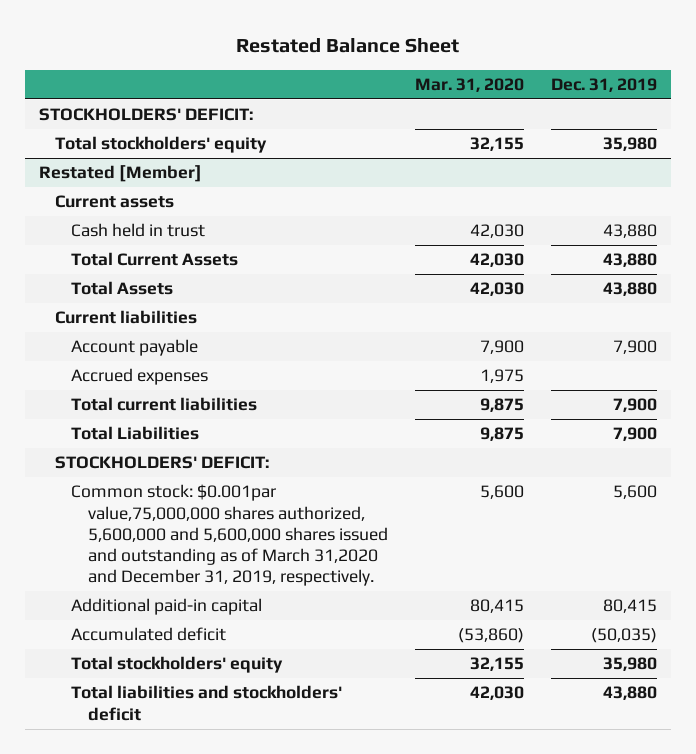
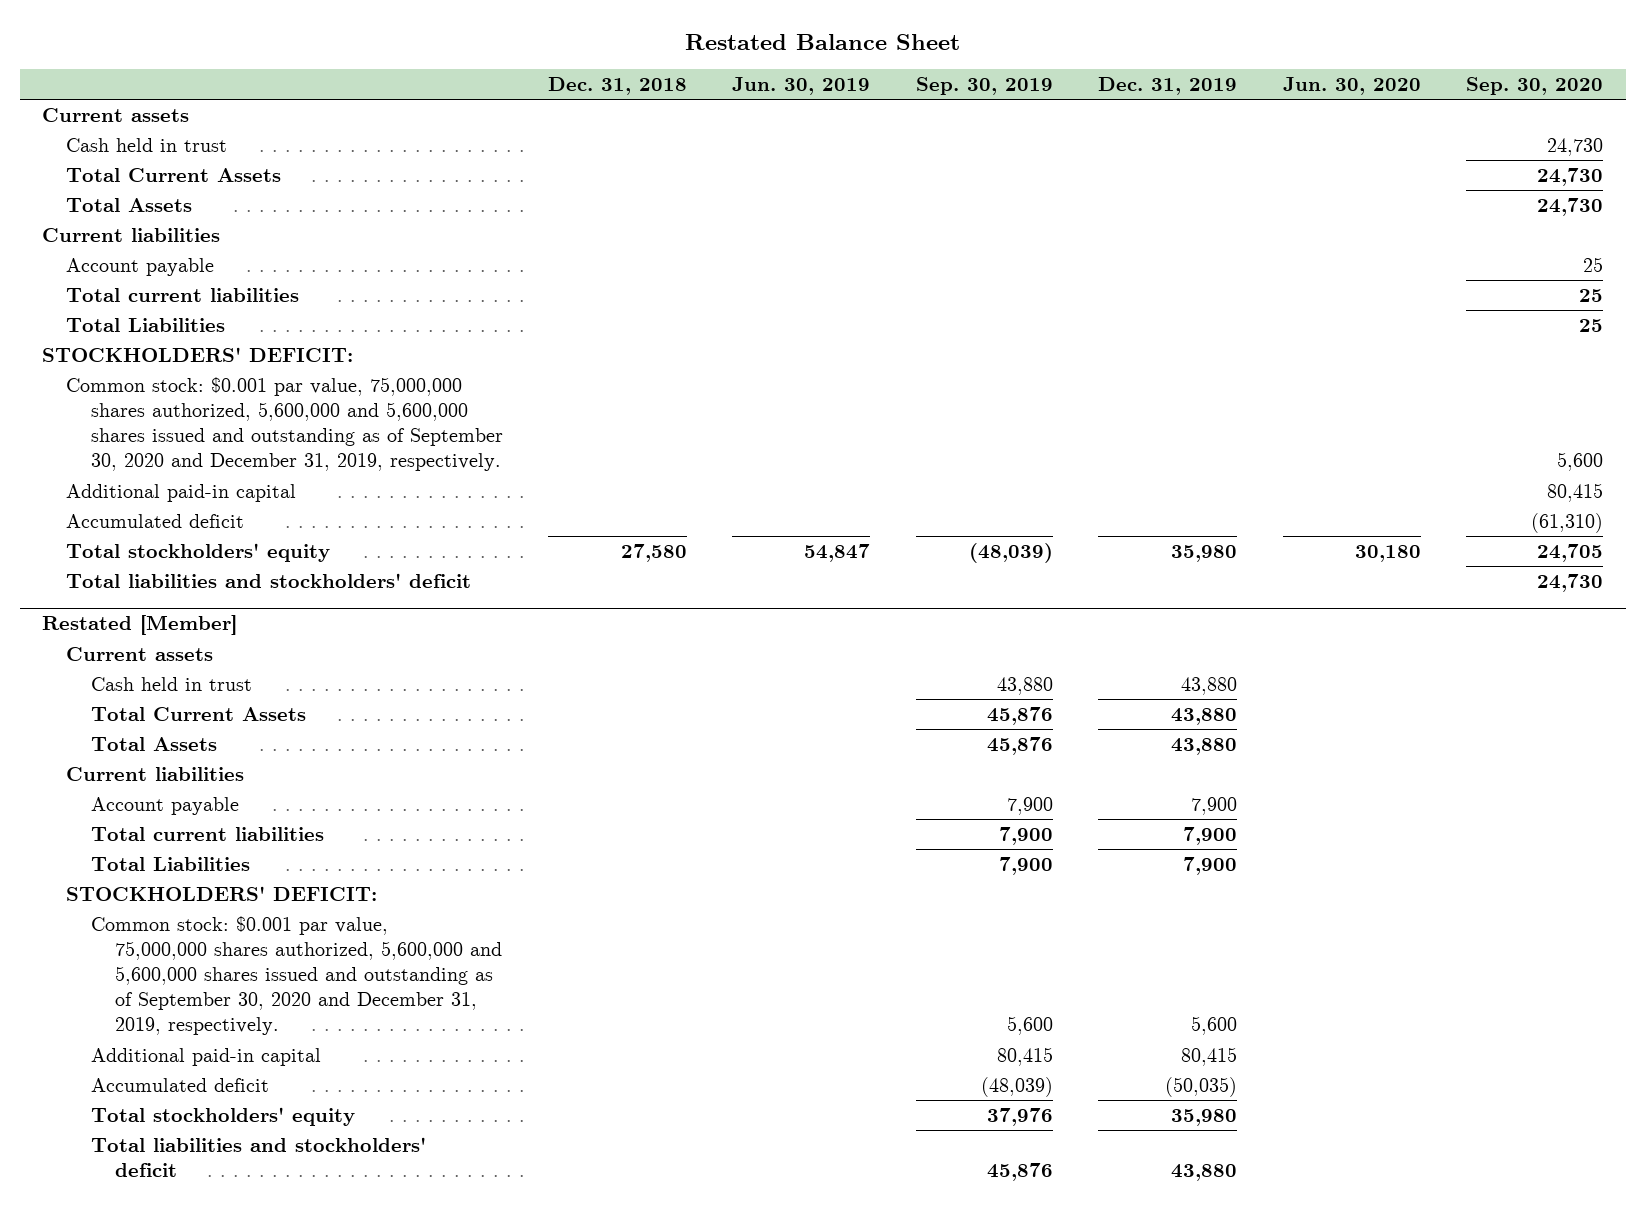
[415,77,525,92] Mar. 31, 2020 -> none
none -> [548,76,688,95] Dec. 31, 2018
none -> [732,76,871,95] Jun. 30, 2019
none -> [915,76,1053,95] Sep. 30, 2019
none -> [1282,76,1421,95] Jun. 30, 2020
none -> [1466,76,1604,95] Sep. 30, 2020
none -> [42,107,190,122] Current assets
none -> [66,137,228,152] Cash held in trust
none -> [66,167,282,182] Total Current Assets
none -> [66,197,193,212] Total Assets
none -> [42,227,221,242] Current liabilities
none -> [66,257,215,276] Account payable
none -> [66,287,300,302] Total current liabilities
none -> [66,317,226,332] Total Liabilities
none -> [66,376,503,472] Common stock: $0.001 par value, 75,000,000 shares authorized, 5,600,000 and 5,600,000 shares issued and outstanding as of September 30, 2020 and December 31, 2019, respectively.
none -> [66,483,297,502] Additional paid-in capital
none -> [66,513,245,528] Accumulated deficit
none -> [66,572,472,588] Total liabilities and stockholders' deficit
[71,368,209,386] Accrued expenses -> none
[71,484,388,587] Common stock: $0.001par value,75,000,000 shares authorized, 5,600,000 and 5,600,000 shares issued and outstanding as of March 31,2020 and December 31, 2019, respectively. -> [90,915,502,1036] Common stock: $0.001 par value, 75,000,000 shares authorized, 5,600,000 and 5,600,000 shares issued and outstanding as of September 30, 2020 and December 31, 2019, respectively.

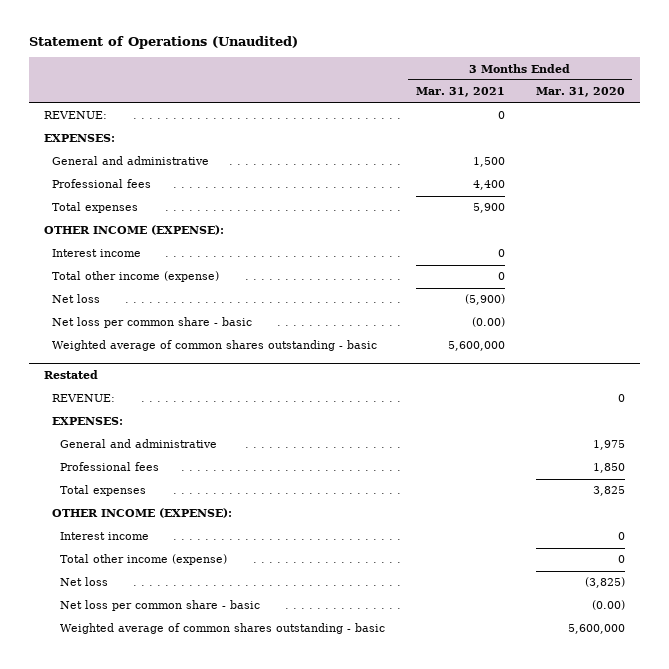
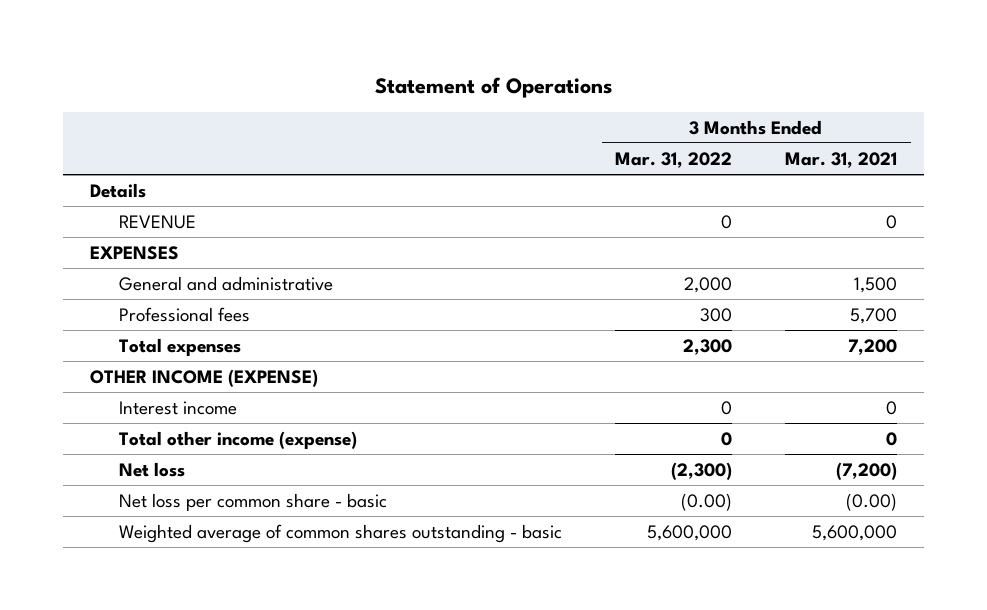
[29,36,299,50] Statement of Operations (Unaudited) -> [374,76,612,98] Statement of Operations
[535,87,625,98] Mar. 31, 2020 -> none
none -> [614,151,732,168] Mar. 31, 2022
none -> [89,182,146,198] Details
[44,111,108,120] REVENUE: -> [118,214,196,229] REVENUE
[44,134,116,143] EXPENSES: -> [89,245,179,260] EXPENSES
[473,180,506,191] 4,400 -> [850,307,898,324] 5,700
[473,203,506,214] 5,900 -> [848,338,898,355] 7,200
[44,225,225,236] OTHER INCOME (EXPENSE): -> [89,368,318,387] OTHER INCOME (EXPENSE)
[465,294,506,306] (5,900) -> [836,461,898,480] (7,200)
[44,370,99,380] Restated -> none
[52,394,116,403] REVENUE: -> none
[52,417,124,426] EXPENSES: -> none
[60,439,218,449] General and administrative -> none
[60,462,160,472] Professional fees -> none
[60,485,147,497] Total expenses -> none
[52,508,233,519] OTHER INCOME (EXPENSE): -> none
[60,532,150,541] Interest income -> none
[60,554,228,566] Total other income (expense) -> none
[60,577,109,587] Net loss -> none
[60,600,261,612] Net loss per common share - basic -> none
[60,623,386,635] Weighted average of common shares outstanding - basic -> none

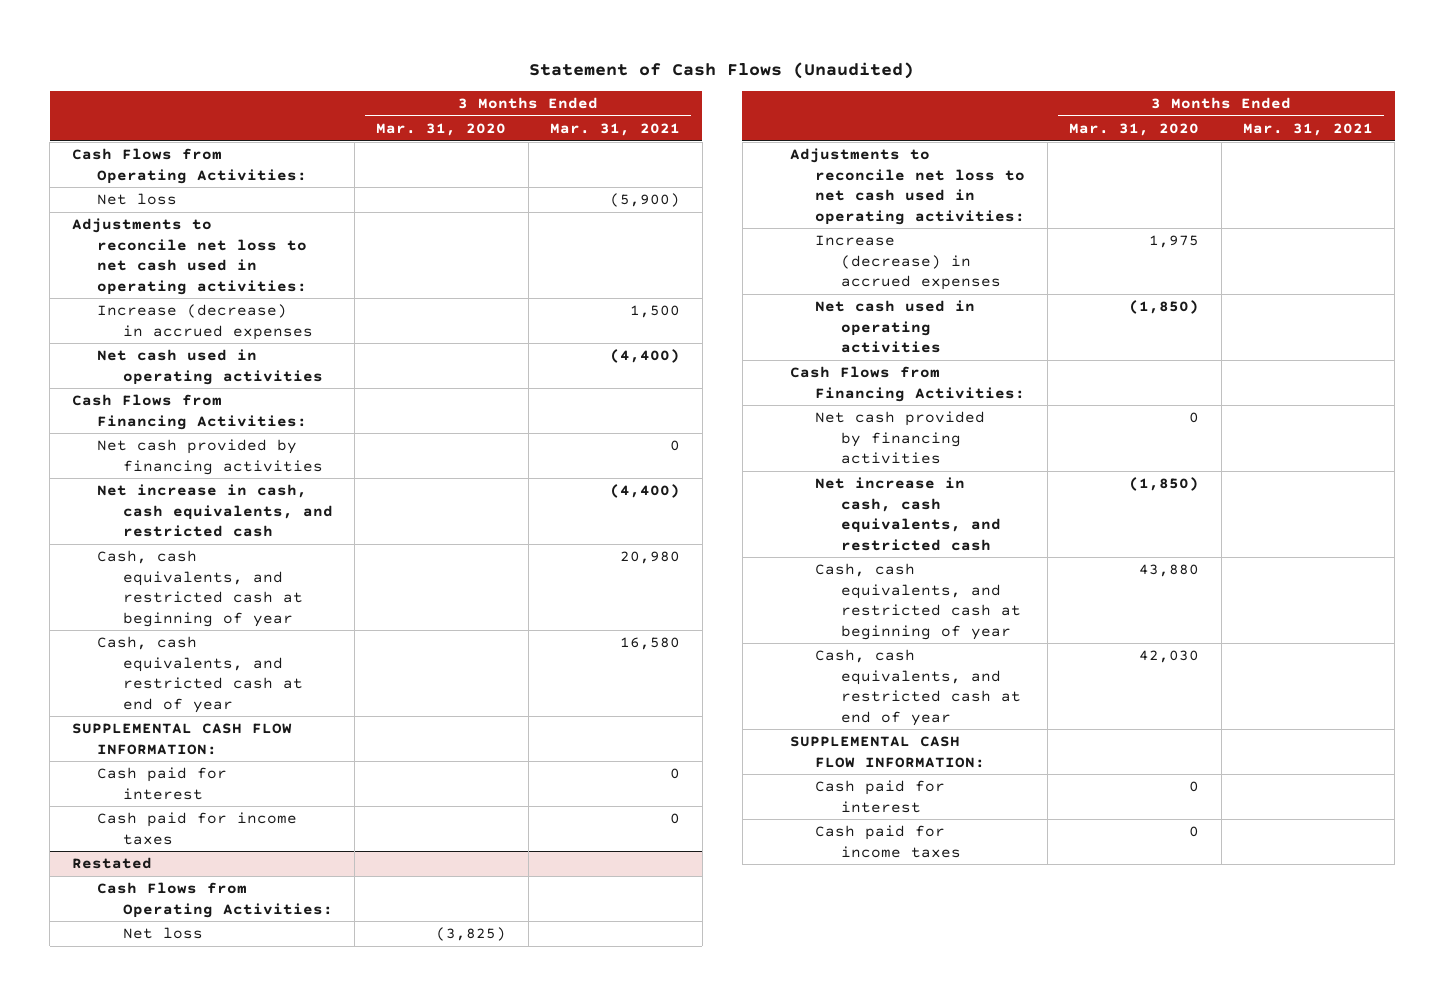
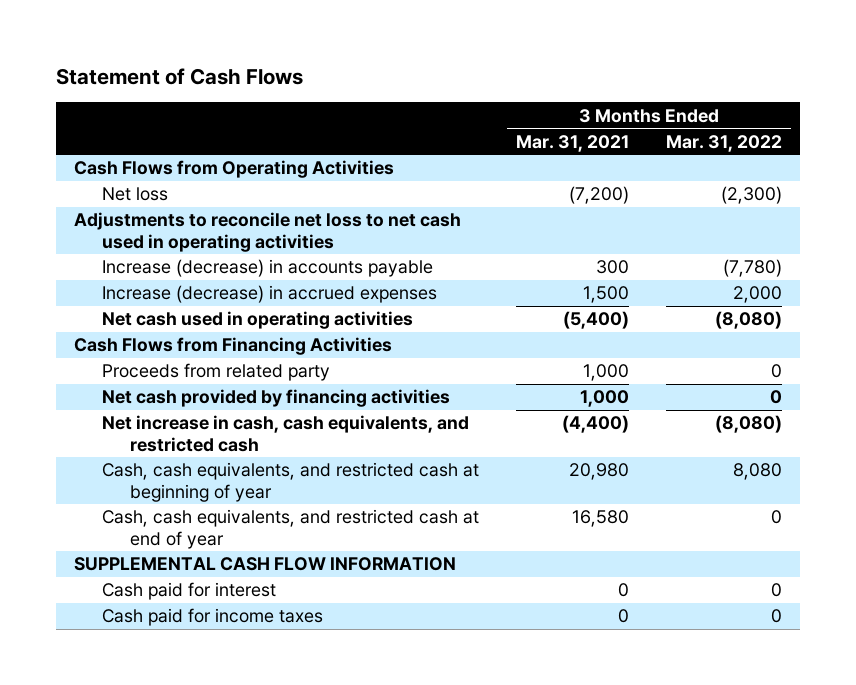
[529,61,915,79] Statement of Cash Flows (Unaudited) -> [56,68,304,86] Statement of Cash Flows
[376,123,507,137] Mar. 31, 2020 -> none
none -> [665,134,782,152] Mar. 31, 2022
[71,148,308,184] Cash Flows from Operating Activities: -> [74,160,395,179] Cash Flows from Operating Activities
[610,193,681,208] (5,900) -> [568,186,629,205] (7,200)
[71,218,308,295] Adjustments to reconcile net loss to net cash used in operating activities: -> [74,212,462,252] Adjustments to reconcile net loss to net cash used in operating activities
none -> [102,259,434,278] Increase (decrease) in accounts payable
[610,349,681,364] (4,400) -> [562,311,629,330] (5,400)
[71,394,308,430] Cash Flows from Financing Activities: -> [74,337,393,356] Cash Flows from Financing Activities
none -> [102,363,331,382] Proceeds from related party
[670,440,681,452] 0 -> [579,390,629,408] 1,000
[71,723,292,755] SUPPLEMENTAL CASH FLOW INFORMATION: -> [74,557,457,572] SUPPLEMENTAL CASH FLOW INFORMATION
[71,857,152,870] Restated -> none
[97,882,333,918] Cash Flows from Operating Activities: -> none
[122,927,203,940] Net loss -> none
[789,148,1026,225] Adjustments to reconcile net loss to net cash used in operating activities: -> none
[815,235,1001,291] Increase (decrease) in accrued expenses -> none
[815,300,976,354] Net cash used in operating activities -> none
[789,366,1026,402] Cash Flows from Financing Activities: -> none
[815,411,986,465] Net cash provided by financing activities -> none
[815,477,1001,551] Net increase in cash, cash equivalents, and restricted cash -> none
[815,563,1021,640] Cash, cash equivalents, and restricted cash at beginning of year -> none
[815,649,1021,726] Cash, cash equivalents, and restricted cash at end of year -> none
[789,736,986,768] SUPPLEMENTAL CASH FLOW INFORMATION: -> none
[815,780,946,813] Cash paid for interest -> none
[815,825,961,858] Cash paid for income taxes -> none

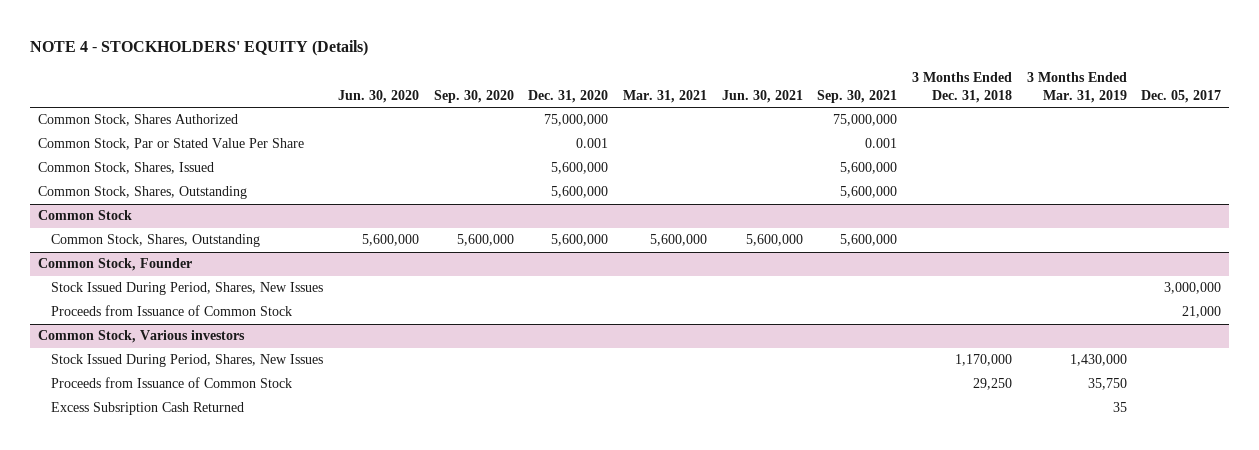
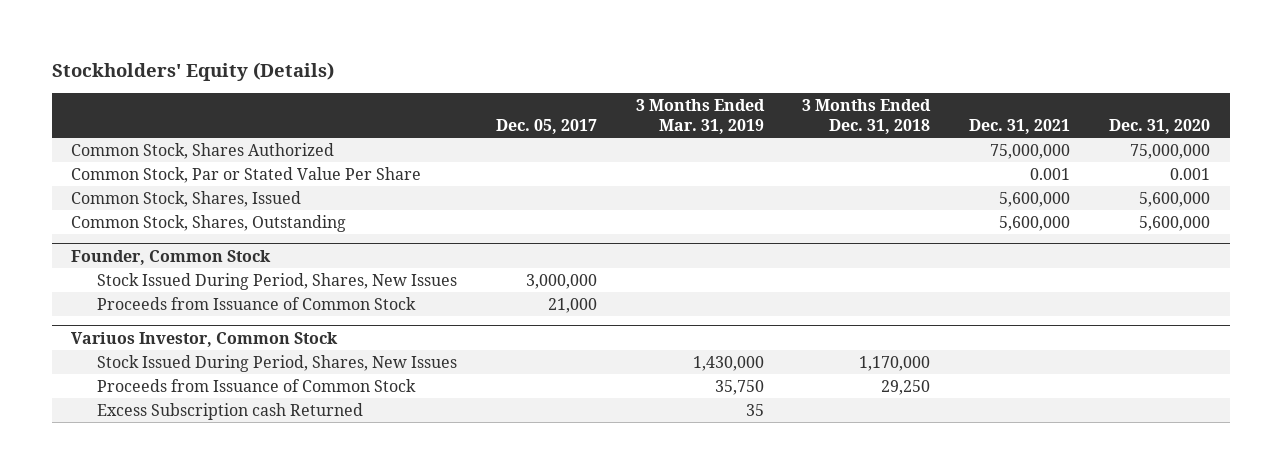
[30,39,369,56] NOTE 4 - STOCKHOLDERS' EQUITY (Details) -> [51,61,334,81] Stockholders' Equity (Details)
[337,89,419,103] Jun. 30, 2020 -> none
[433,89,514,103] Sep. 30, 2020 -> none
[622,89,707,103] Mar. 31, 2021 -> none
[721,89,803,103] Jun. 30, 2021 -> none
[817,89,898,103] Sep. 30, 2021 -> none
none -> [969,118,1071,134] Dec. 31, 2021
[37,210,132,221] Common Stock -> none
[51,234,261,248] Common Stock, Shares, Outstanding -> none
[37,258,192,272] Common Stock, Founder -> [71,249,272,265] Founder, Common Stock
[37,330,245,344] Common Stock, Various investors -> [71,331,339,347] Variuos Investor, Common Stock
[51,402,245,416] Excess Subsription Cash Returned -> [96,402,363,420] Excess Subscription cash Returned

